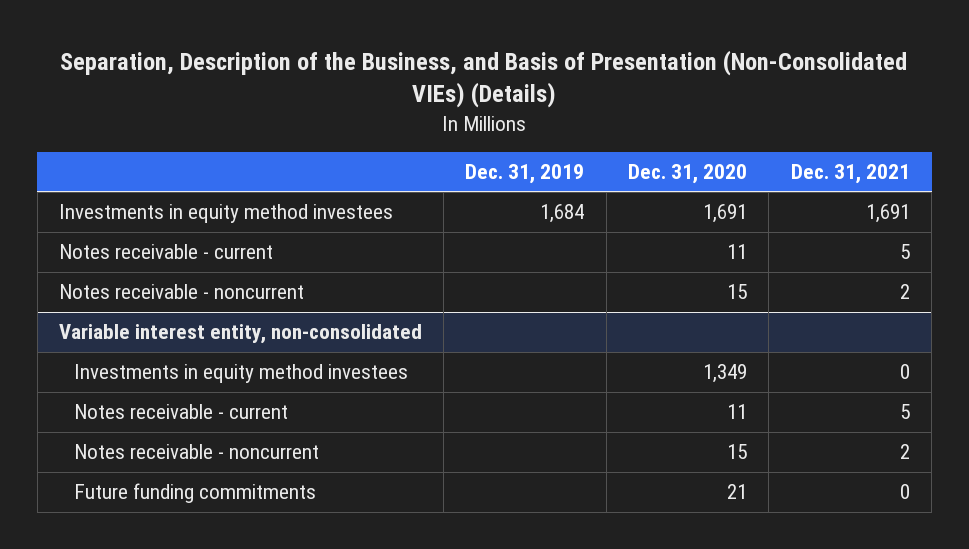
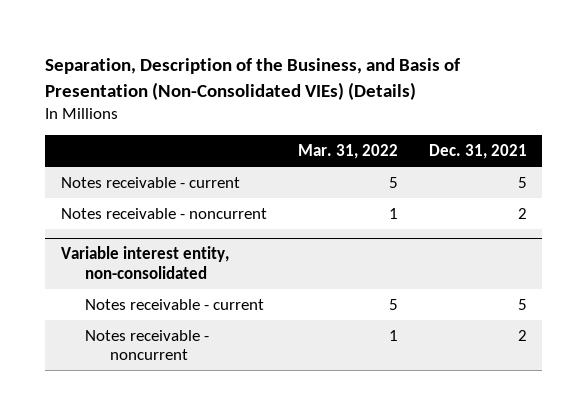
[465,163,585,184] Dec. 31, 2019 -> none
[628,163,748,184] Dec. 31, 2020 -> none
none -> [297,144,398,160] Mar. 31, 2022
[58,204,393,224] Investments in equity method investees -> none
[74,364,409,384] Investments in equity method investees -> none
[74,483,317,504] Future funding commitments -> none

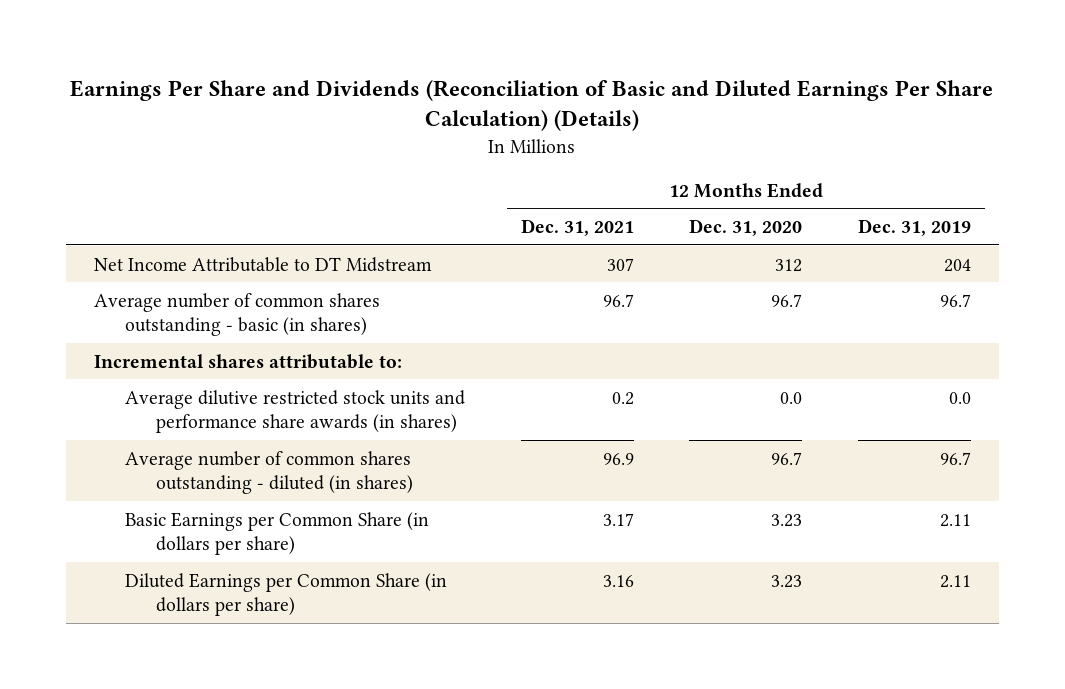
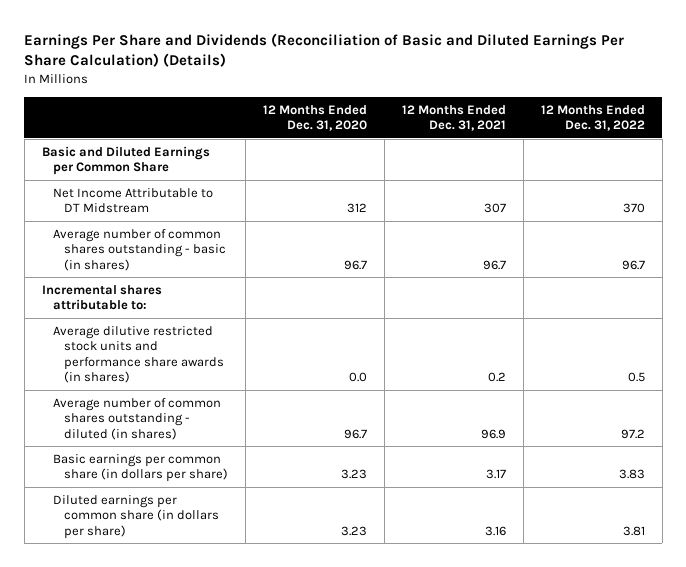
[857,219,971,237] Dec. 31, 2019 -> none
none -> [540,104,645,131] 12 Months Ended Dec. 31, 2022
none -> [41,146,210,176] Basic and Diluted Earnings per Common Share
[125,511,430,555] Basic Earnings per Common Share (in dollars per share) -> [52,454,229,483] Basic earnings per common share (in dollars per share)
[125,572,448,616] Diluted Earnings per Common Share (in dollars per share) -> [52,495,220,539] Diluted earnings per common share (in dollars per share)

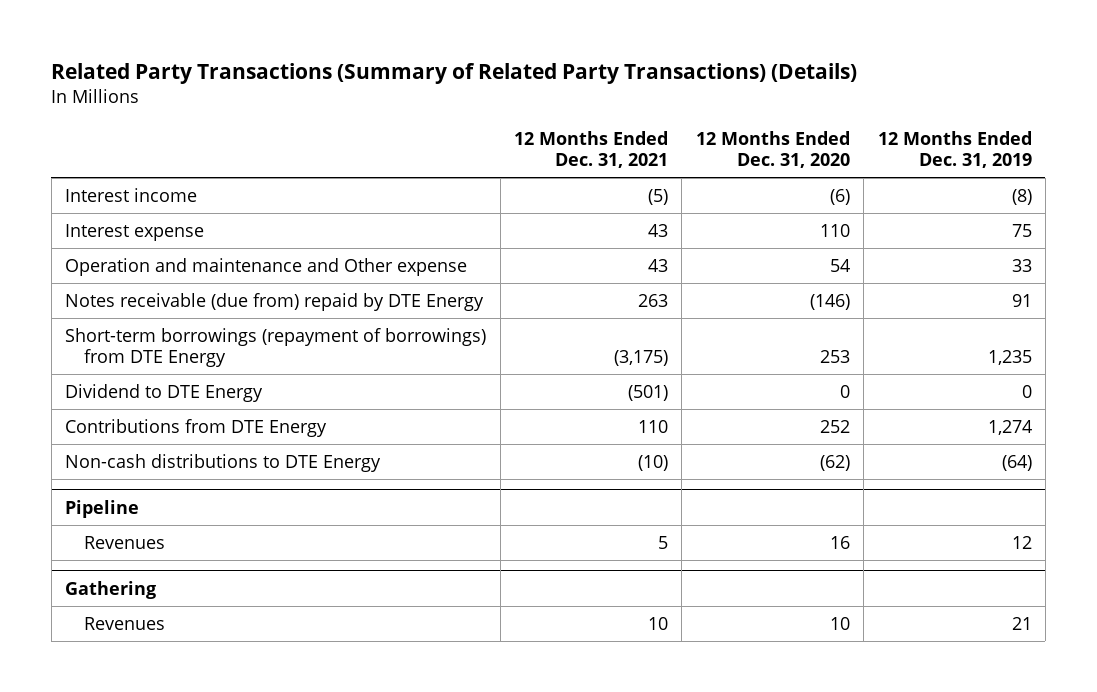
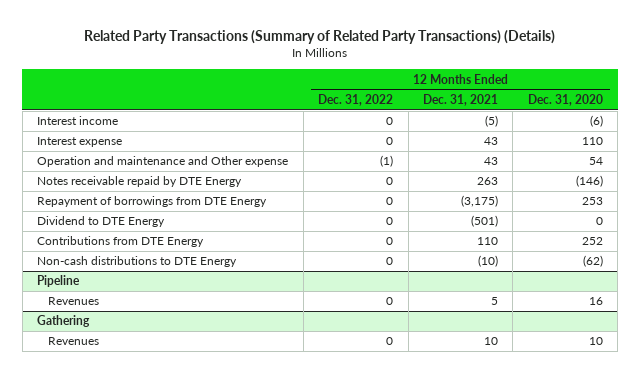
[877,130,1032,169] 12 Months Ended Dec. 31, 2019 -> none
none -> [318,93,394,106] Dec. 31, 2022
[65,292,485,311] Notes receivable (due from) repaid by DTE Energy -> [37,176,243,188] Notes receivable repaid by DTE Energy
[65,327,487,368] Short-term borrowings (repayment of borrowings) from DTE Energy -> [37,196,268,208] Repayment of borrowings from DTE Energy

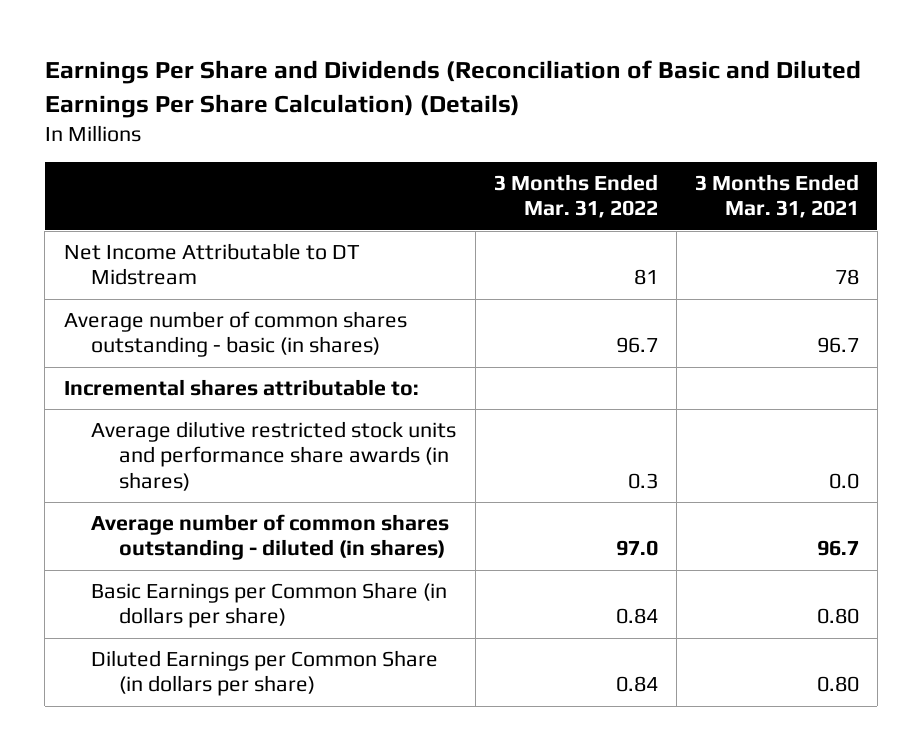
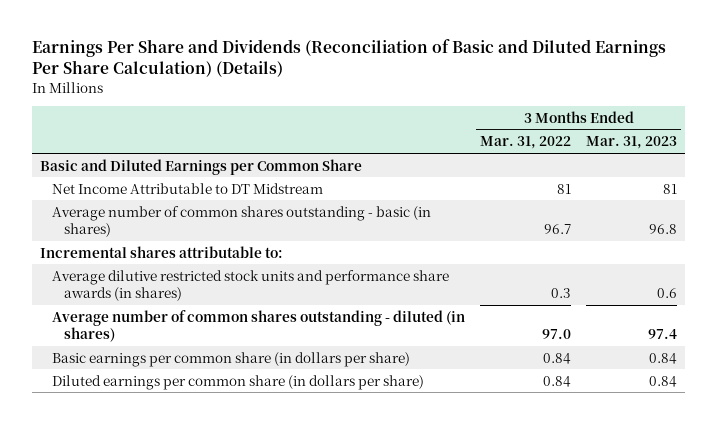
[694,174,859,219] 3 Months Ended Mar. 31, 2021 -> none
none -> [586,136,678,150] Mar. 31, 2023
none -> [39,158,362,175] Basic and Diluted Earnings per Common Share
[91,582,448,629] Basic Earnings per Common Share (in dollars per share) -> [52,351,411,367] Basic earnings per common share (in dollars per share)
[91,650,439,697] Diluted Earnings per Common Share (in dollars per share) -> [52,374,425,390] Diluted earnings per common share (in dollars per share)

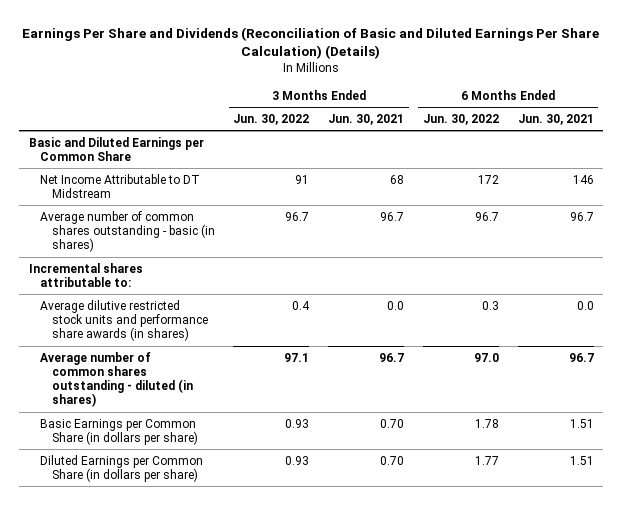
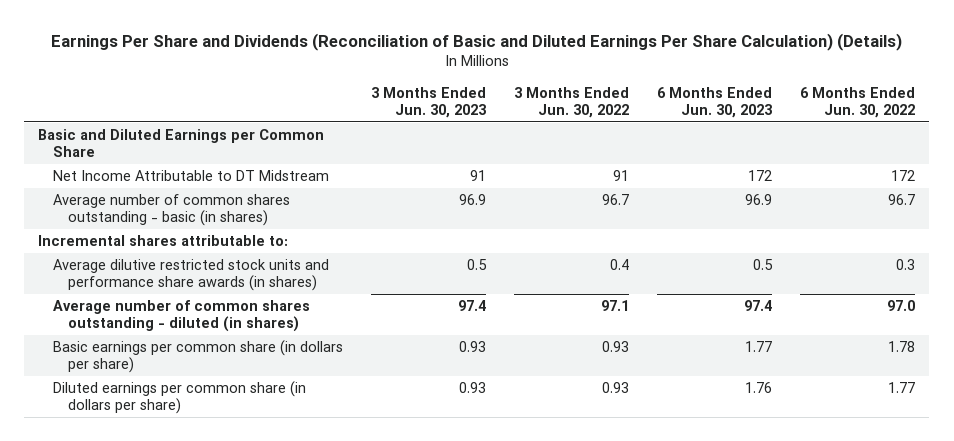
[328,113,405,125] Jun. 30, 2021 -> none
[517,113,594,125] Jun. 30, 2021 -> none
none -> [371,86,487,119] 3 Months Ended Jun. 30, 2023
none -> [657,86,773,119] 6 Months Ended Jun. 30, 2023
[40,418,198,445] Basic Earnings per Common Share (in dollars per share) -> [53,339,344,374] Basic earnings per common share (in dollars per share)
[40,454,204,482] Diluted Earnings per Common Share (in dollars per share) -> [53,380,307,415] Diluted earnings per common share (in dollars per share)

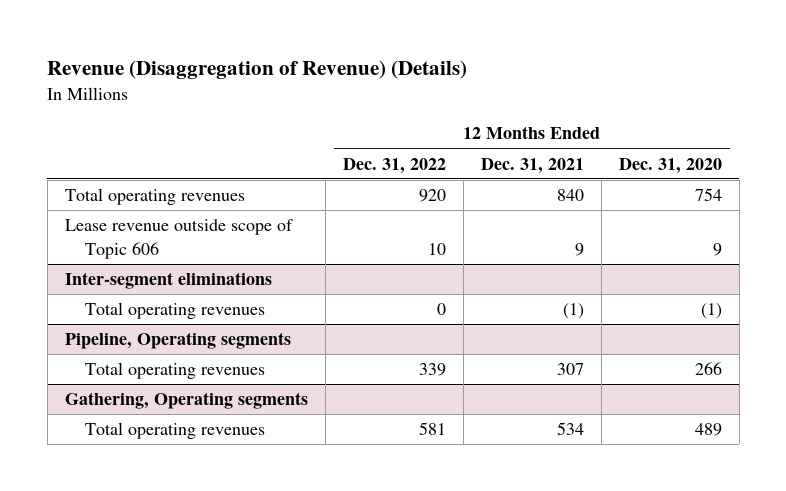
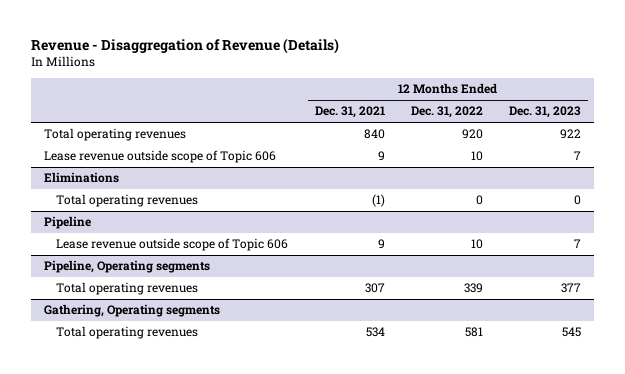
[47,60,468,80] Revenue (Disaggregation of Revenue) (Details) -> [30,37,339,54] Revenue - Disaggregation of Revenue (Details)
[618,157,722,174] Dec. 31, 2020 -> none
none -> [509,106,582,119] Dec. 31, 2023
[64,272,272,290] Inter-segment eliminations -> [44,172,120,184] Eliminations
none -> [44,216,92,230] Pipeline
none -> [56,238,289,252] Lease revenue outside scope of Topic 606

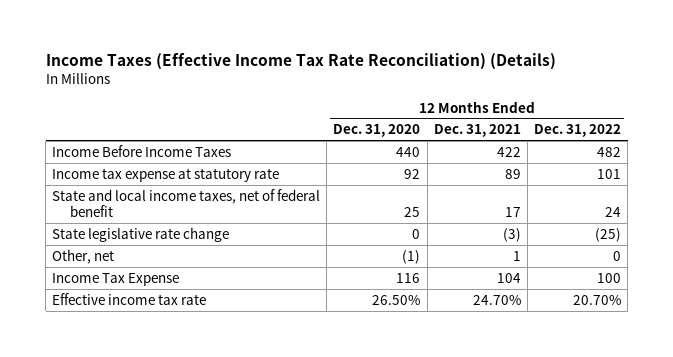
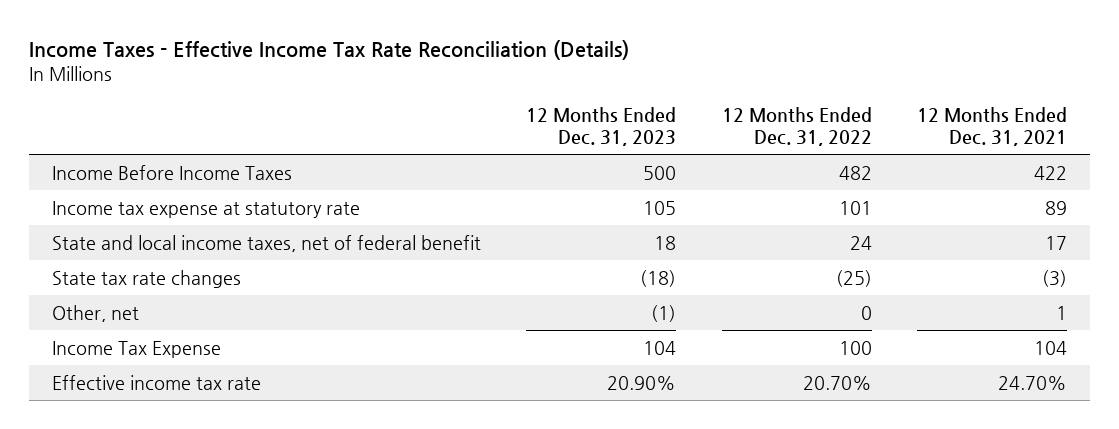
[45,53,556,71] Income Taxes (Effective Income Tax Rate Reconciliation) (Details) -> [28,40,629,61] Income Taxes - Effective Income Tax Rate Reconciliation (Details)
[333,124,421,138] Dec. 31, 2020 -> none
none -> [526,106,677,146] 12 Months Ended Dec. 31, 2023
[52,226,230,242] State legislative rate change -> [51,269,241,288] State tax rate changes

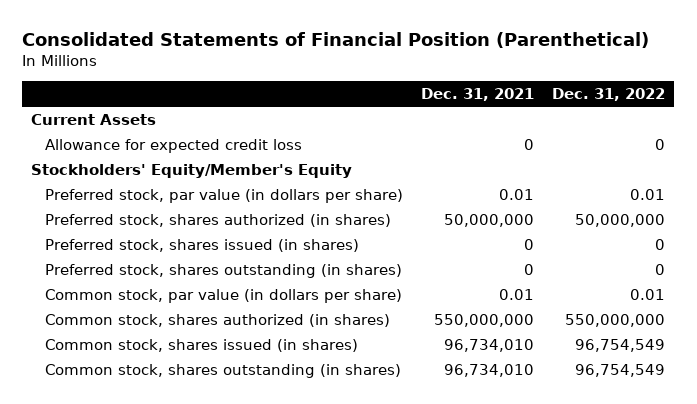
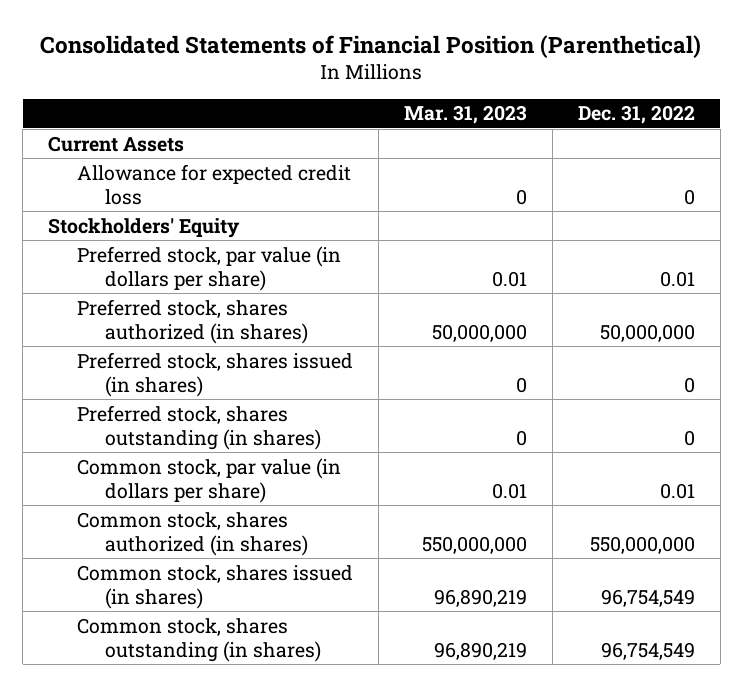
[421,88,535,102] Dec. 31, 2021 -> none
none -> [403,105,527,125] Mar. 31, 2023
[31,164,353,179] Stockholders' Equity/Member's Equity -> [48,217,241,238] Stockholders' Equity

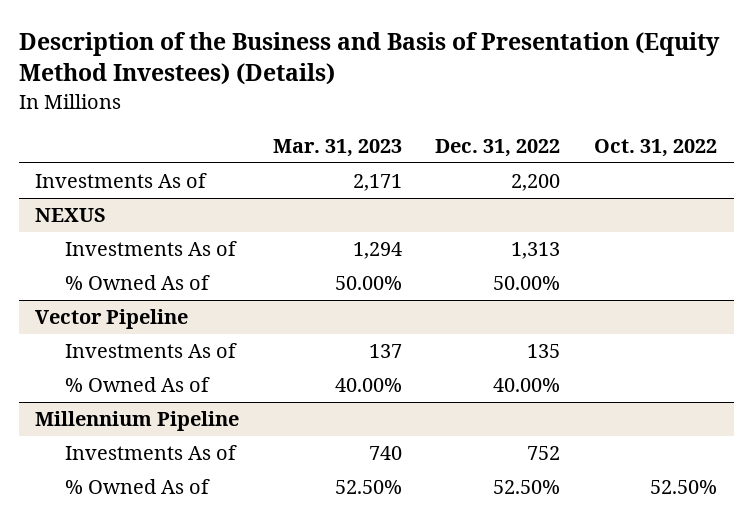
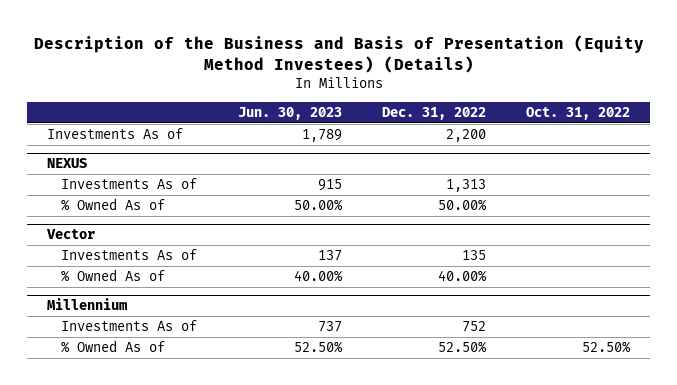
[272,138,402,157] Mar. 31, 2023 -> none
none -> [237,107,342,121] Jun. 30, 2023
[35,309,189,330] Vector Pipeline -> [47,229,96,240] Vector
[35,411,240,432] Millennium Pipeline -> [47,298,128,311] Millennium

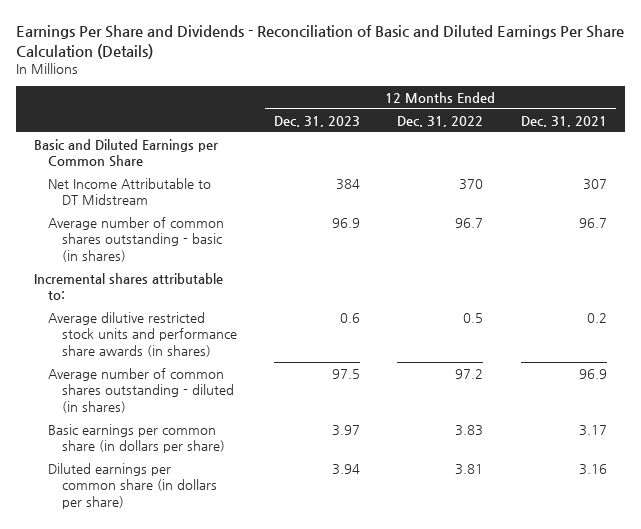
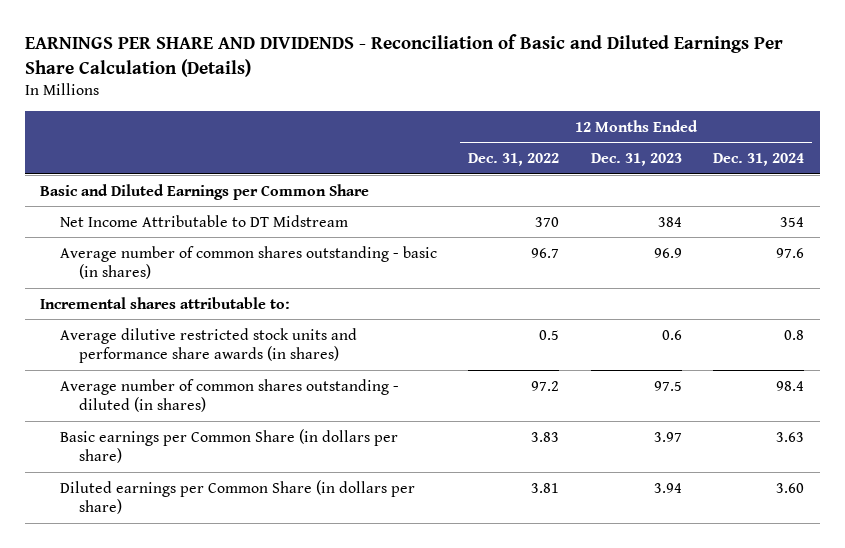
[15,24,624,59] Earnings Per Share and Dividends - Reconciliation of Basic and Diluted Earnings Per Share Calculation (Details) -> [24,34,783,77] EARNINGS PER SHARE AND DIVIDENDS - Reconciliation of Basic and Diluted Earnings Per Share Calculation (Details)
[520,115,607,127] Dec. 31, 2021 -> none
none -> [713,153,805,167] Dec. 31, 2024
[48,423,226,454] Basic earnings per common share (in dollars per share) -> [59,428,398,464] Basic earnings per Common Share (in dollars per share)
[48,462,218,509] Diluted earnings per common share (in dollars per share) -> [59,479,415,515] Diluted earnings per Common Share (in dollars per share)

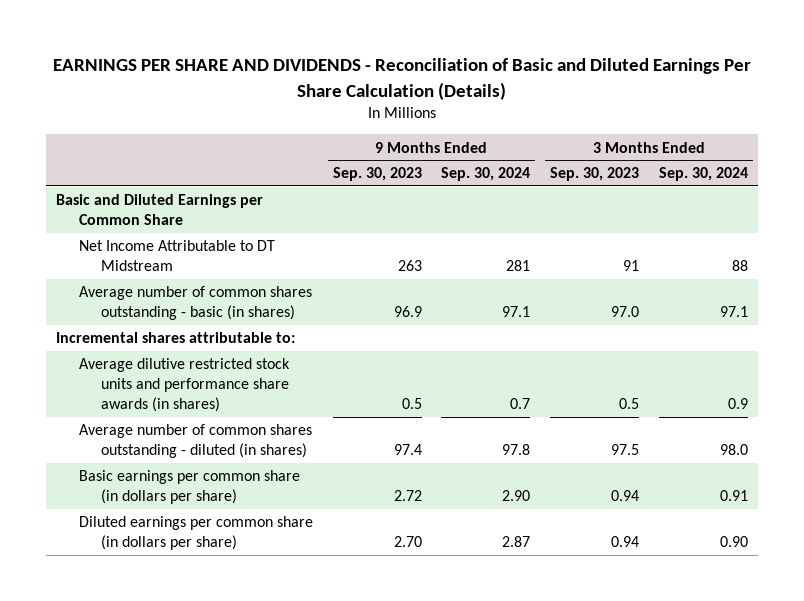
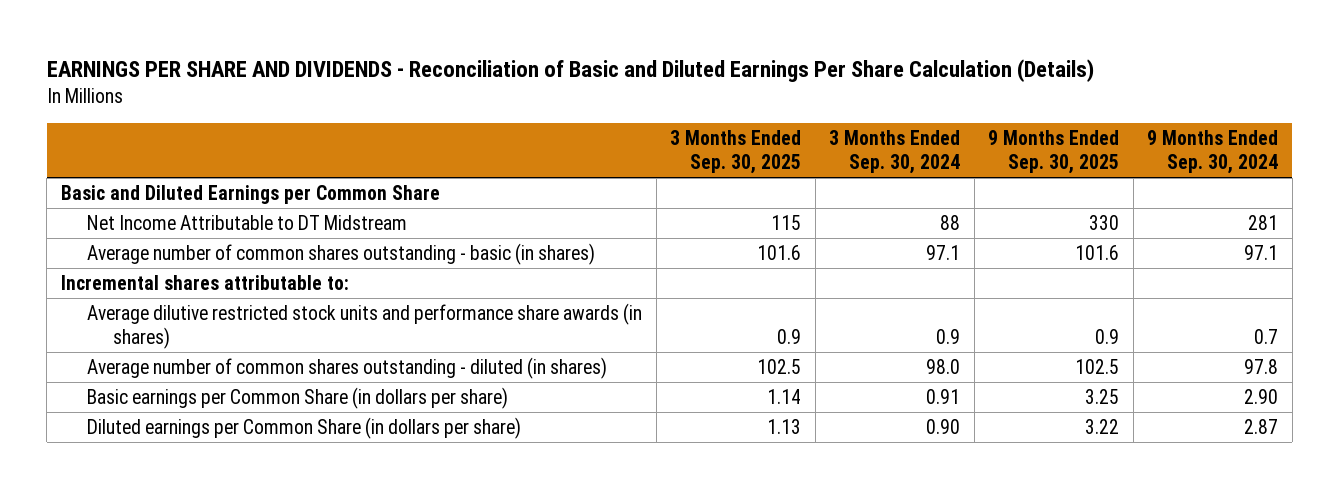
[332,167,422,182] Sep. 30, 2023 -> none
[550,167,640,182] Sep. 30, 2023 -> none
none -> [670,129,802,175] 3 Months Ended Sep. 30, 2025
none -> [988,129,1120,175] 9 Months Ended Sep. 30, 2025
[78,470,300,505] Basic earnings per common share (in dollars per share) -> [86,386,508,409] Basic earnings per Common Share (in dollars per share)
[78,516,313,551] Diluted earnings per common share (in dollars per share) -> [86,416,521,439] Diluted earnings per Common Share (in dollars per share)

